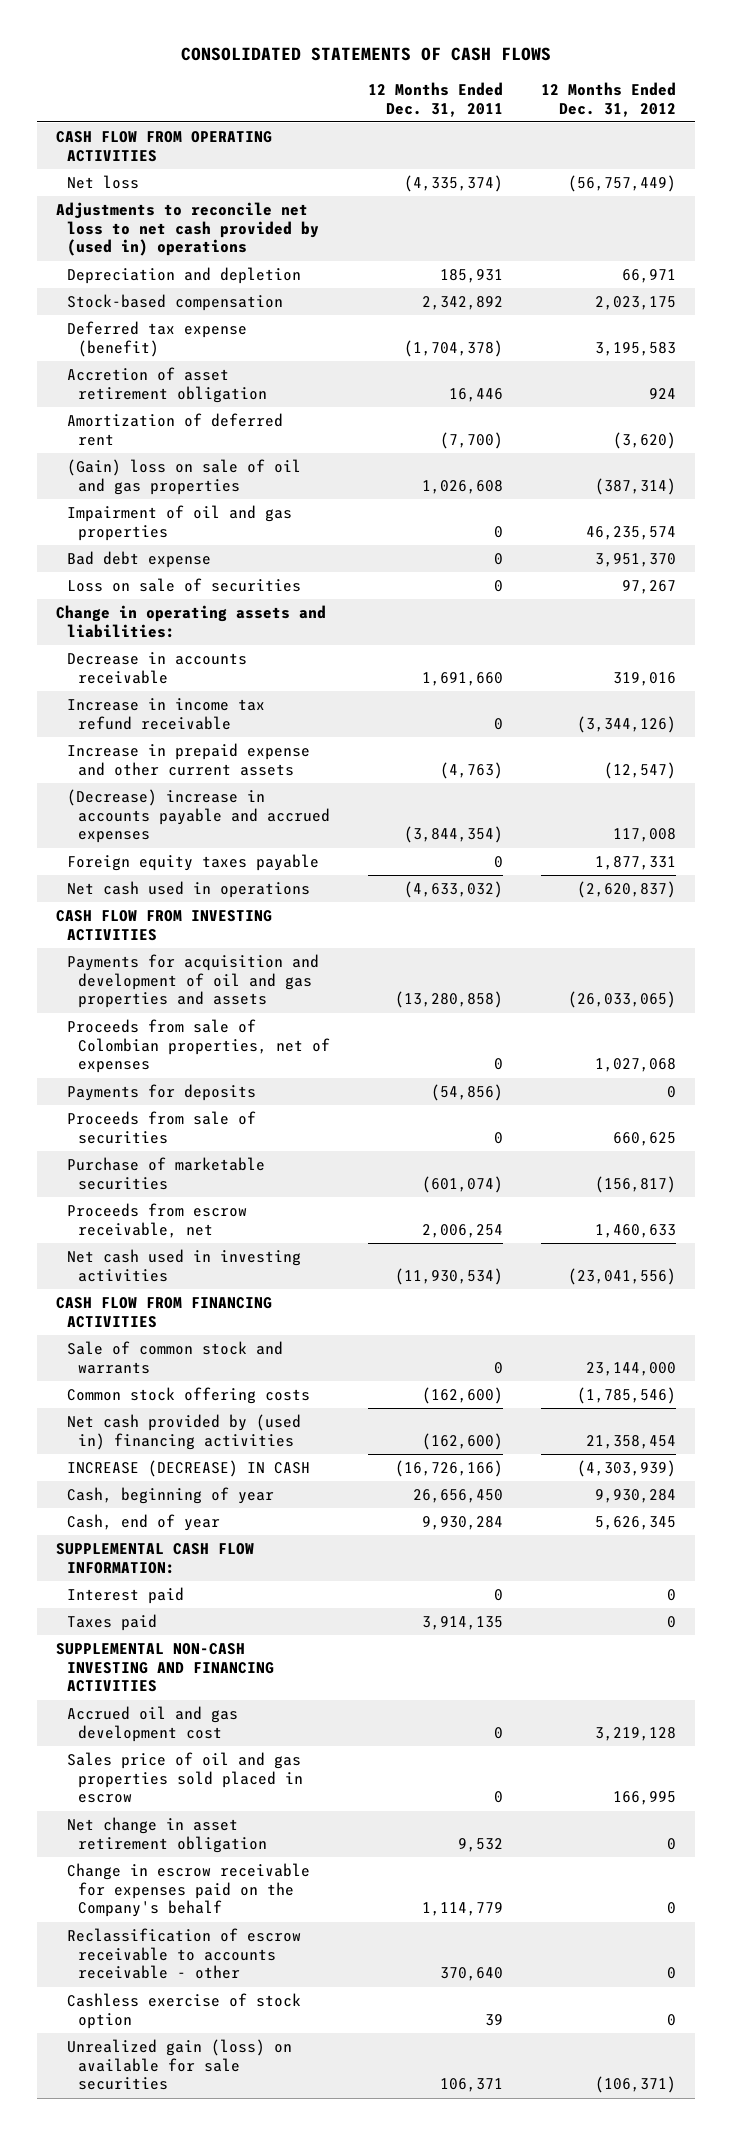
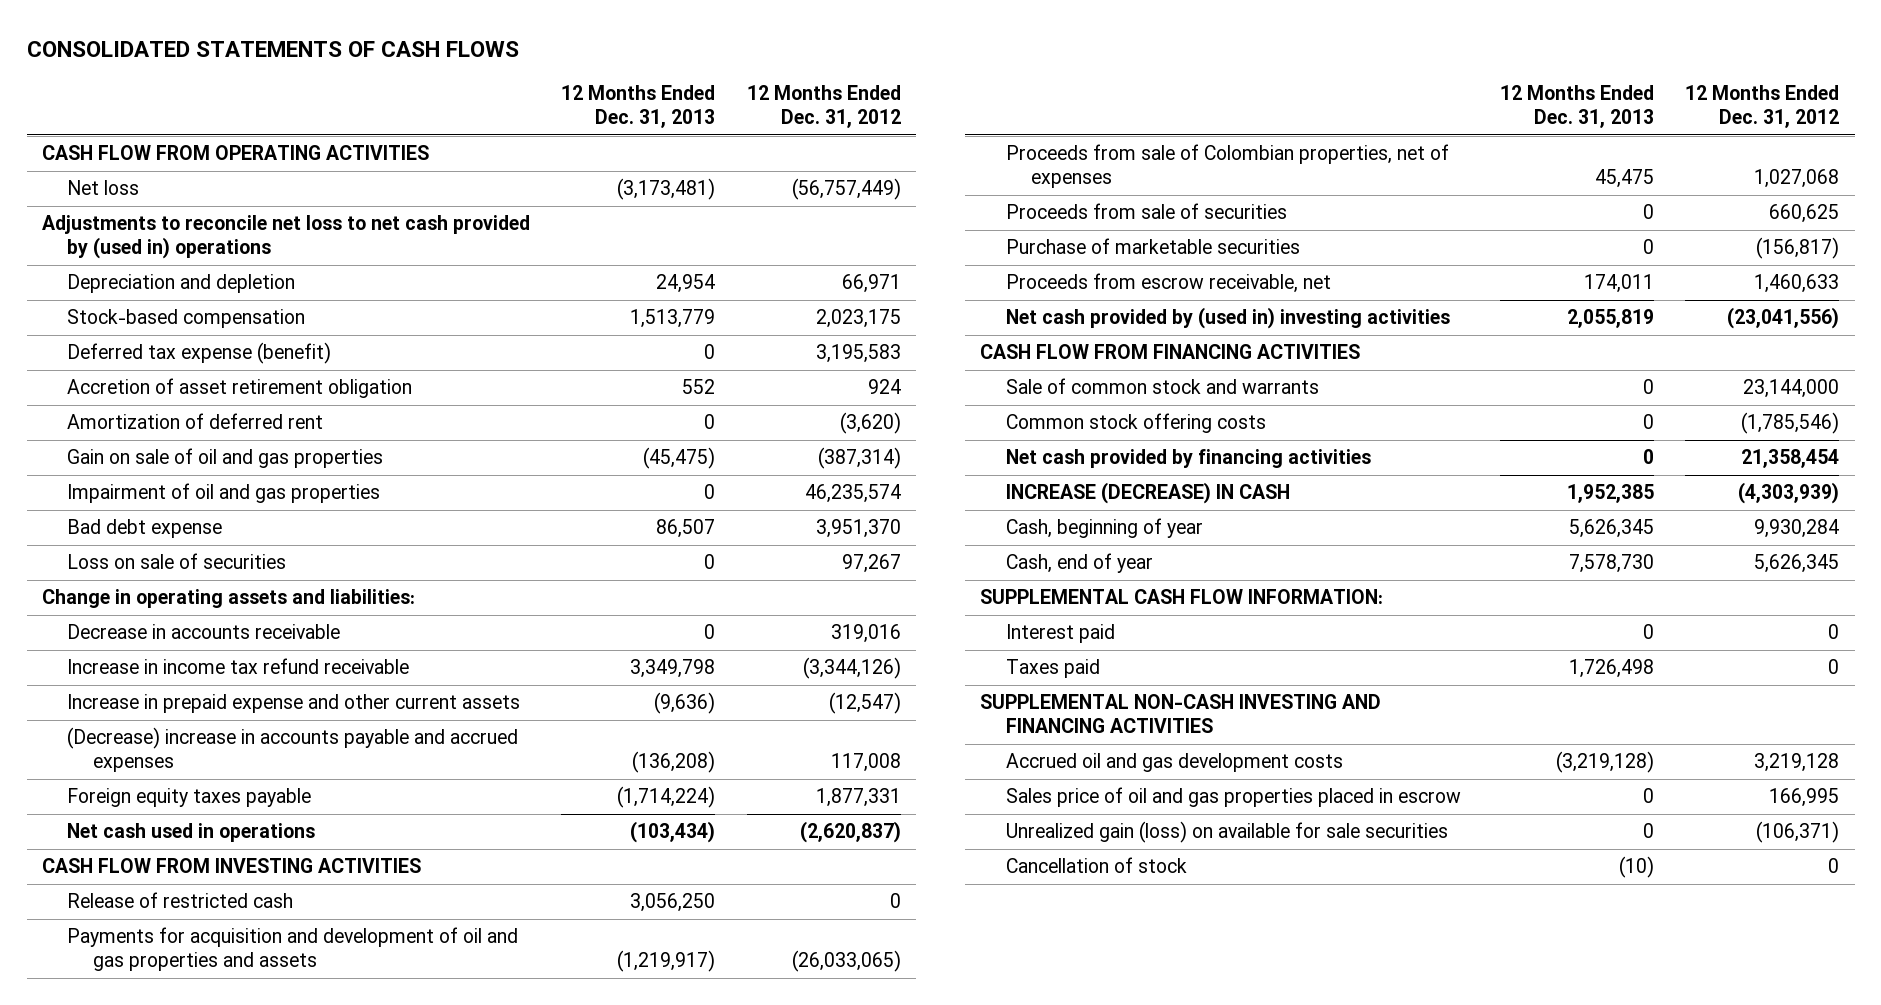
[367,81,503,117] 12 Months Ended Dec. 31, 2011 -> none
none -> [561,85,716,129] 12 Months Ended Dec. 31, 2013
[66,459,301,495] (Gain) loss on sale of oil and gas properties -> [67,448,384,469] Gain on sale of oil and gas properties
none -> [67,892,294,909] Release of restricted cash
[66,1084,256,1102] Payments for deposits -> none
[66,1249,301,1282] Net cash used in investing activities -> [1005,307,1450,330] Net cash provided by (used in) investing activities
[66,1414,301,1450] Net cash provided by (used in) financing activities -> [1005,449,1371,469] Net cash provided by financing activities
[66,1817,267,1853] Net change in asset retirement obligation -> none
[66,1863,310,1918] Change in escrow receivable for expenses paid on the Company's behalf -> none
[66,1928,301,1980] Reclassification of escrow receivable to accounts receivable - other -> none
[66,1993,301,2029] Cashless exercise of stock option -> none
[66,1706,238,1742] Accrued oil and gas development cost -> [1005,753,1343,773] Accrued oil and gas development costs
[66,1752,303,1804] Sales price of oil and gas properties sold placed in escrow -> [1005,787,1461,808] Sales price of oil and gas properties placed in escrow
none -> [1005,857,1187,874] Cancellation of stock

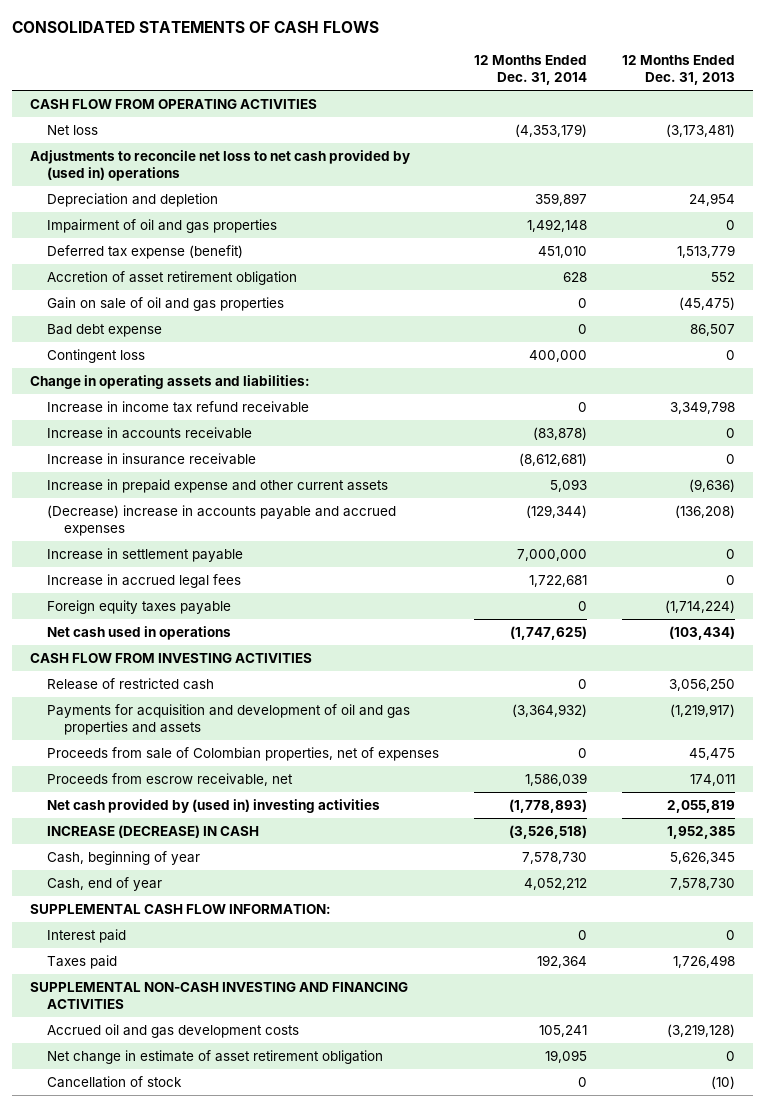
[746,85,901,129] 12 Months Ended Dec. 31, 2012 -> none
none -> [474,54,588,86] 12 Months Ended Dec. 31, 2014
[67,309,306,329] Stock-based compensation -> none
[67,483,381,504] Impairment of oil and gas properties -> [46,218,277,233] Impairment of oil and gas properties
[704,344,716,360] 0 -> [677,244,736,258] 1,513,779
[67,413,324,430] Amortization of deferred rent -> none
[67,553,287,570] Loss on sale of securities -> none
none -> [46,348,145,363] Contingent loss
[67,624,341,640] Decrease in accounts receivable -> none
none -> [46,426,252,439] Increase in accounts receivable
none -> [46,452,256,465] Increase in insurance receivable
none -> [46,547,243,562] Increase in settlement payable
none -> [46,573,241,588] Increase in accrued legal fees
[1005,203,1287,220] Proceeds from sale of securities -> none
[1005,238,1300,255] Purchase of marketable securities -> none
[980,344,1361,360] CASH FLOW FROM FINANCING ACTIVITIES -> none
[1005,378,1319,395] Sale of common stock and warrants -> none
[1005,413,1266,434] Common stock offering costs -> none
[1005,449,1371,469] Net cash provided by financing activities -> none
[1005,787,1461,808] Sales price of oil and gas properties placed in escrow -> none
[1005,821,1448,844] Unrealized gain (loss) on available for sale securities -> none
none -> [46,1049,383,1064] Net change in estimate of asset retirement obligation

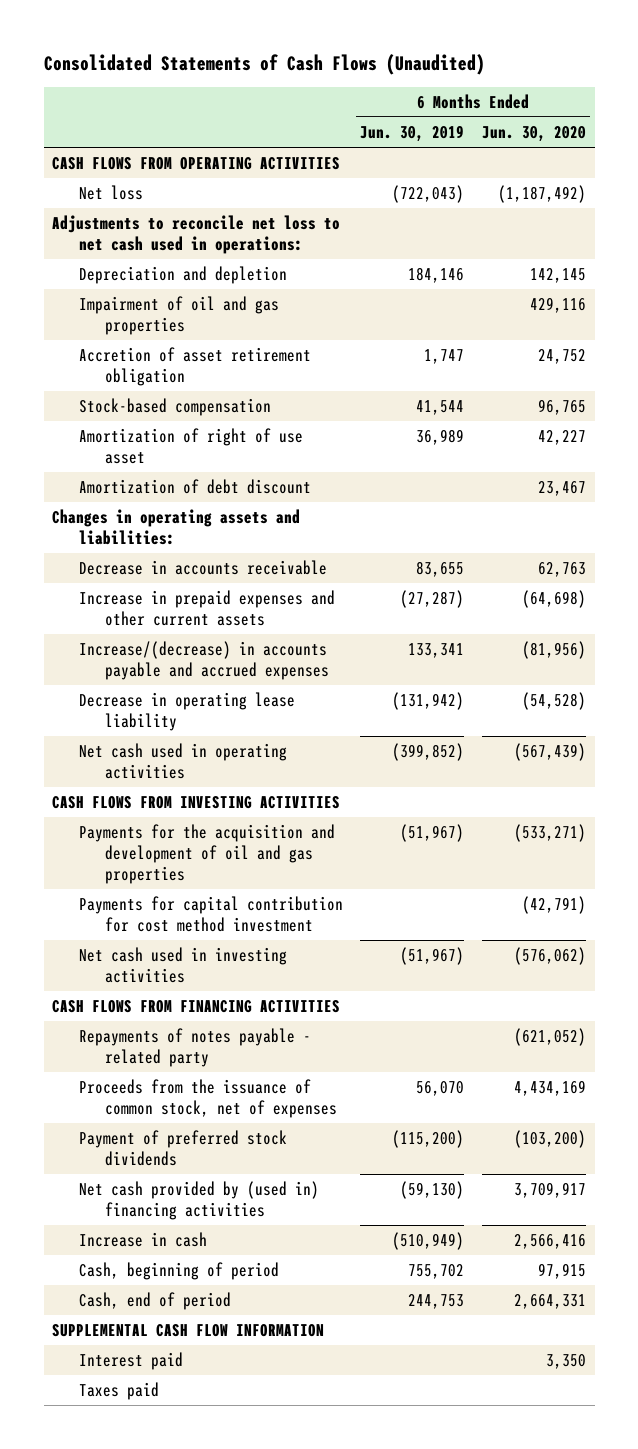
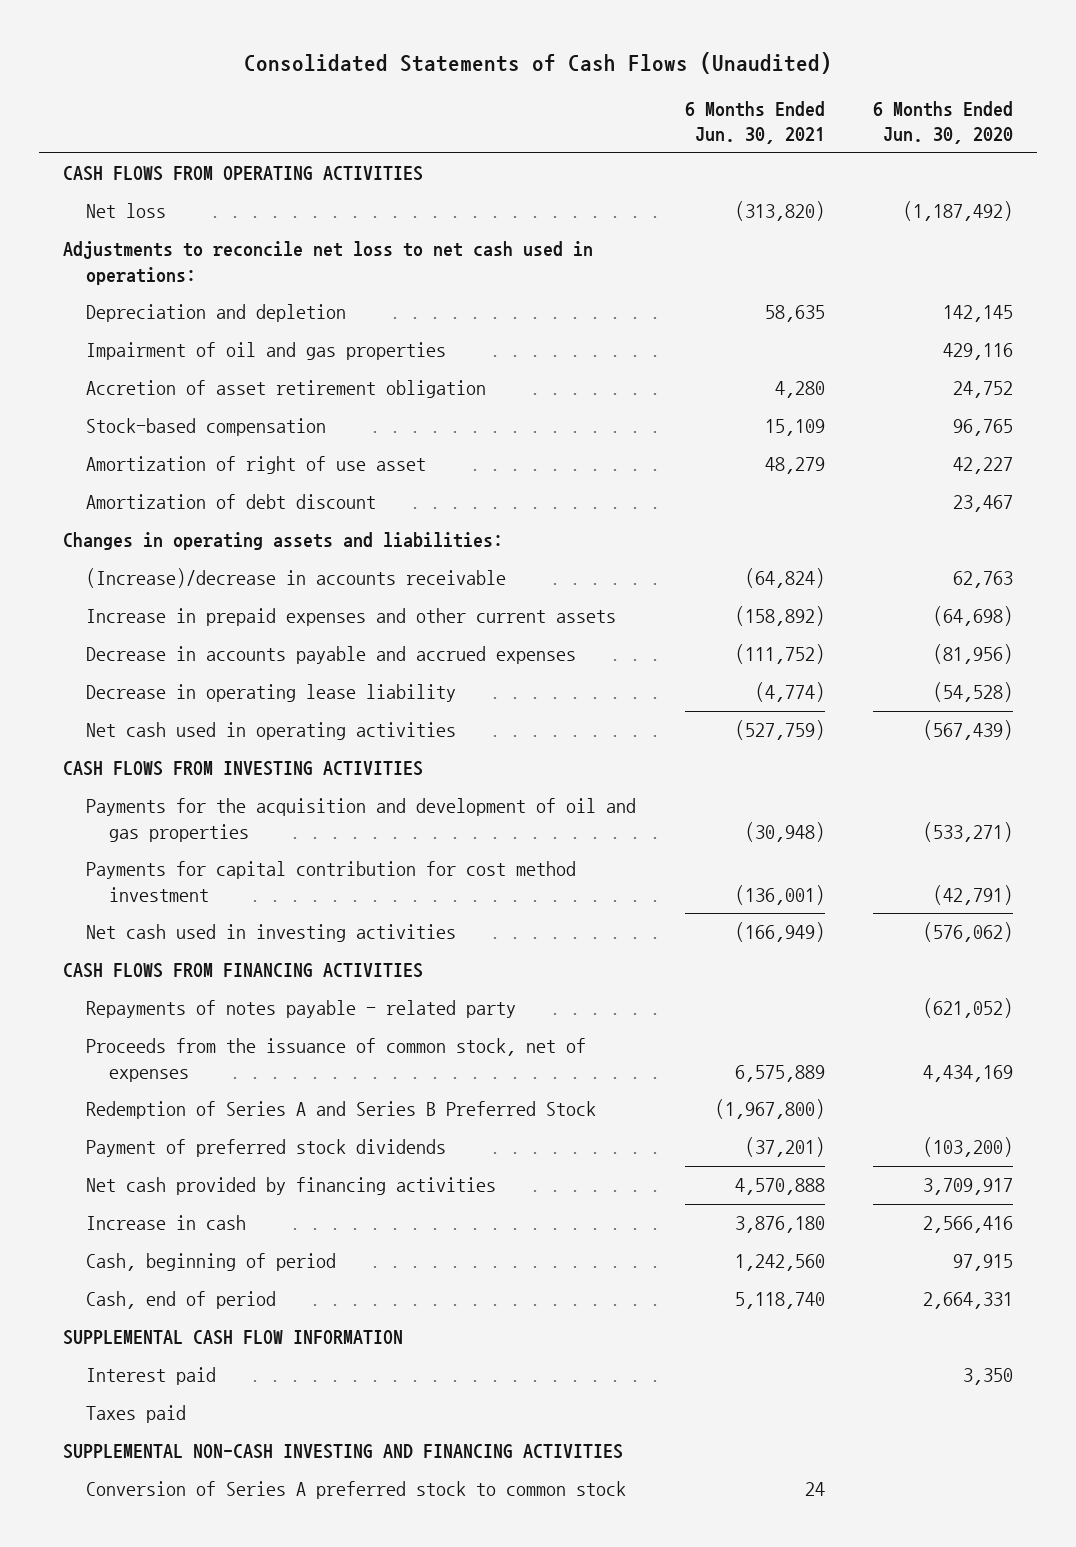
[360,124,465,142] Jun. 30, 2019 -> none
none -> [684,100,825,145] 6 Months Ended Jun. 30, 2021
[78,560,327,576] Decrease in accounts receivable -> [86,568,507,589] (Increase)/decrease in accounts receivable
[78,641,330,681] Increase/(decrease) in accounts payable and accrued expenses -> [86,646,577,665] Decrease in accounts payable and accrued expenses
none -> [86,1101,597,1120] Redemption of Series A and Series B Preferred Stock
[78,1181,319,1221] Net cash provided by (used in) financing activities -> [86,1177,497,1196] Net cash provided by financing activities
none -> [62,1444,623,1460] SUPPLEMENTAL NON-CASH INVESTING AND FINANCING ACTIVITIES
none -> [86,1481,627,1500] Conversion of Series A preferred stock to common stock

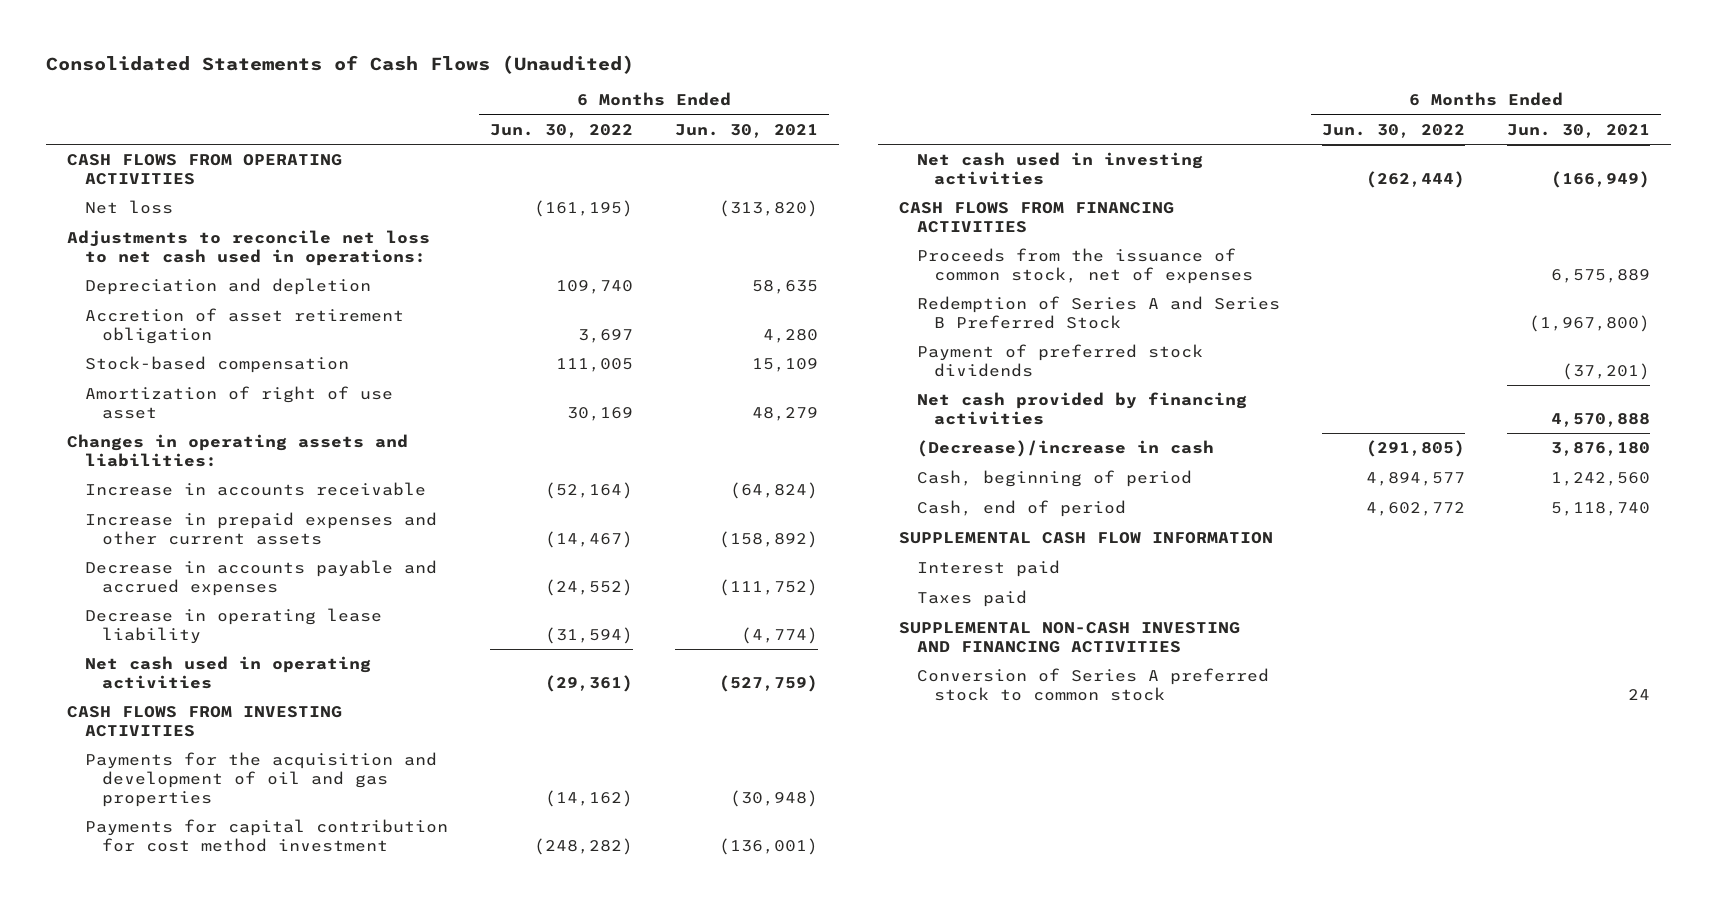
[872,100,1013,145] 6 Months Ended Jun. 30, 2020 -> none
none -> [489,123,633,138] Jun. 30, 2022
[86,342,447,361] Impairment of oil and gas properties -> none
[86,494,377,510] Amortization of debt discount -> none
[86,568,507,589] (Increase)/decrease in accounts receivable -> [84,482,426,497] Increase in accounts receivable
[86,1000,517,1019] Repayments of notes payable - related party -> none
[86,1215,247,1231] Increase in cash -> [916,440,1214,458] (Decrease)/increase in cash

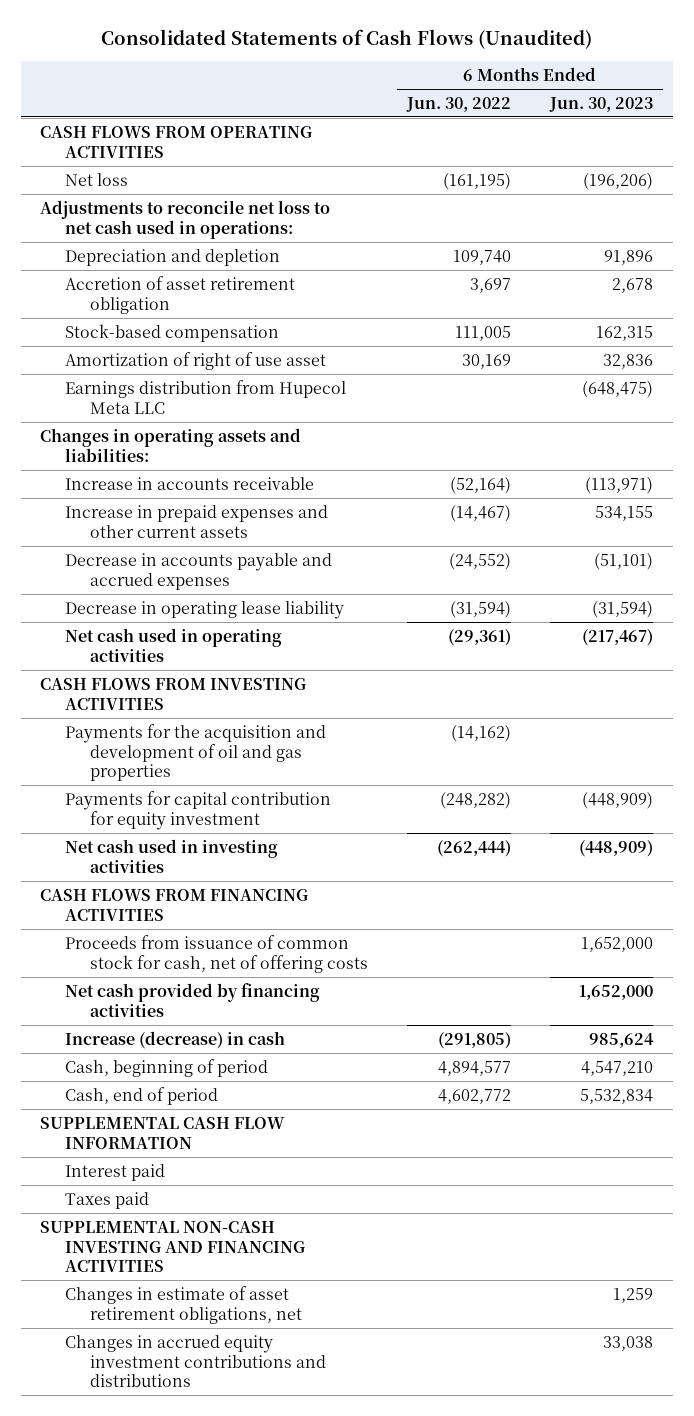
[675,123,819,138] Jun. 30, 2021 -> none
none -> [549,96,654,112] Jun. 30, 2023
none -> [65,379,347,414] Earnings distribution from Hupecol Meta LLC
[84,819,448,852] Payments for capital contribution for cost method investment -> [65,790,332,830] Payments for capital contribution for equity investment
[916,296,1280,329] Redemption of Series A and Series B Preferred Stock -> none
[916,344,1203,377] Payment of preferred stock dividends -> none
[916,248,1254,284] Proceeds from the issuance of common stock, net of expenses -> [65,934,368,973] Proceeds from issuance of common stock for cash, net of offering costs
[916,440,1214,458] (Decrease)/increase in cash -> [65,1030,286,1049] Increase (decrease) in cash
[916,668,1269,701] Conversion of Series A preferred stock to common stock -> none
none -> [65,1285,302,1324] Changes in estimate of asset retirement obligations, net
none -> [65,1334,326,1388] Changes in accrued equity investment contributions and distributions

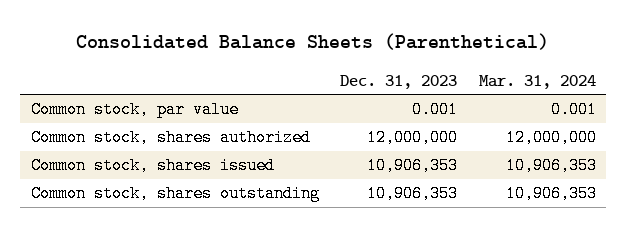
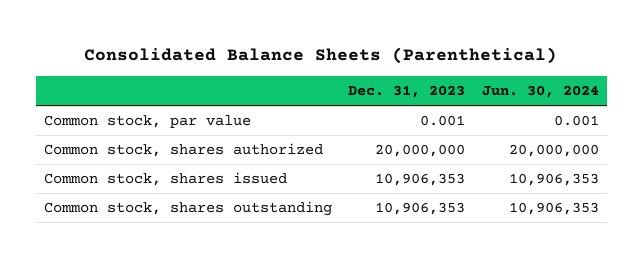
[478,74,596,89] Mar. 31, 2024 -> none
none -> [481,85,599,99] Jun. 30, 2024
[367,129,459,147] 12,000,000 -> [375,144,466,158] 20,000,000

